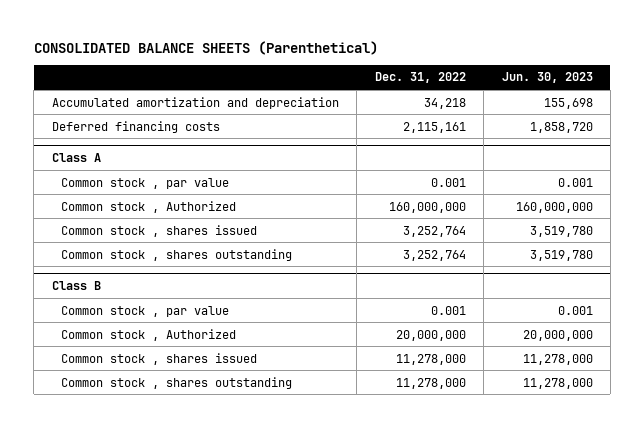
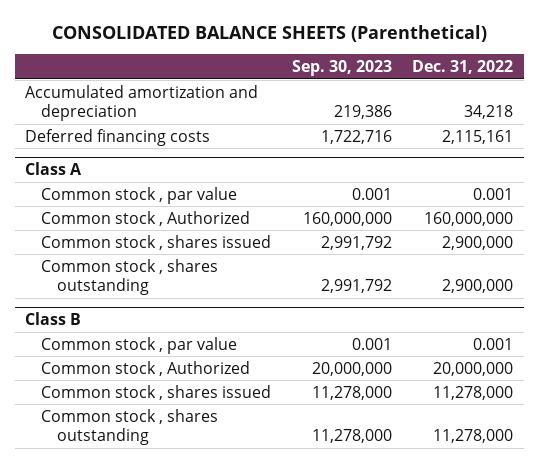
[501,72,593,84] Jun. 30, 2023 -> none
none -> [291,60,392,77] Sep. 30, 2023
[402,225,466,237] 3,252,764 -> [442,235,514,250] 2,900,000
[402,249,466,261] 3,252,764 -> [442,278,514,293] 2,900,000

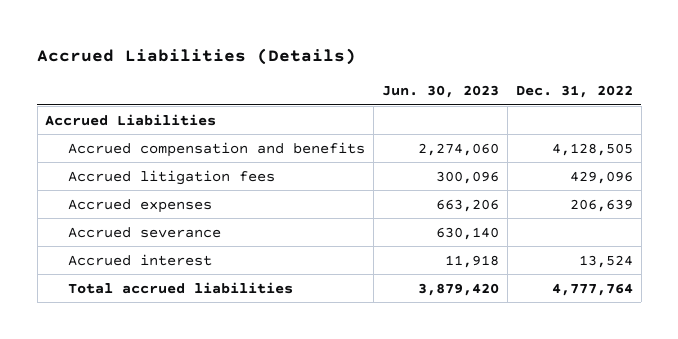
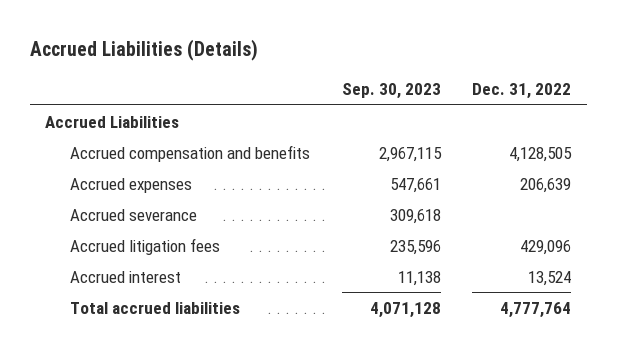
[382,85,500,99] Jun. 30, 2023 -> none
none -> [341,82,441,99] Sep. 30, 2023
[68,169,276,185] Accrued litigation fees -> [70,237,221,255] Accrued litigation fees

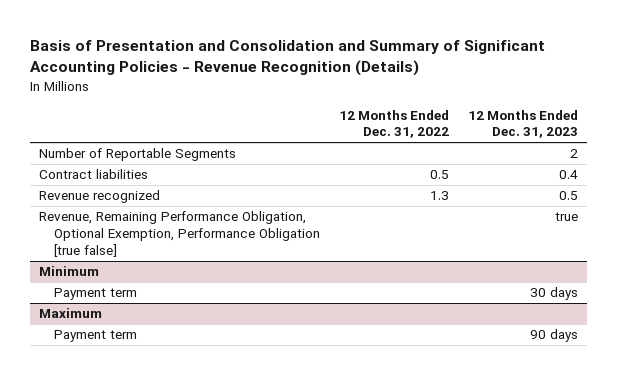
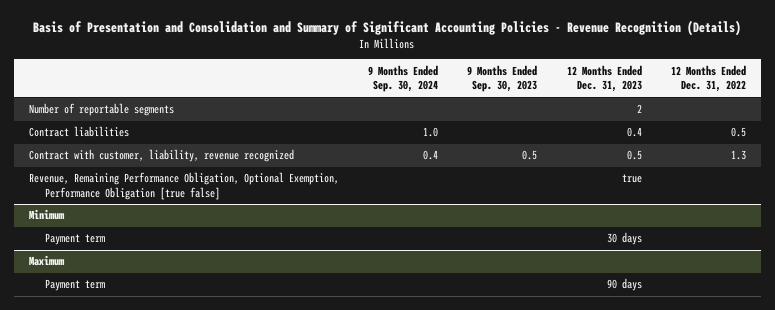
none -> [368,64,439,93] 9 Months Ended Sep. 30, 2024
none -> [467,64,538,93] 9 Months Ended Sep. 30, 2023
[39,148,237,162] Number of Reportable Segments -> [28,103,174,117] Number of reportable segments
[39,190,161,204] Revenue recognized -> [28,149,294,163] Contract with customer, liability, revenue recognized

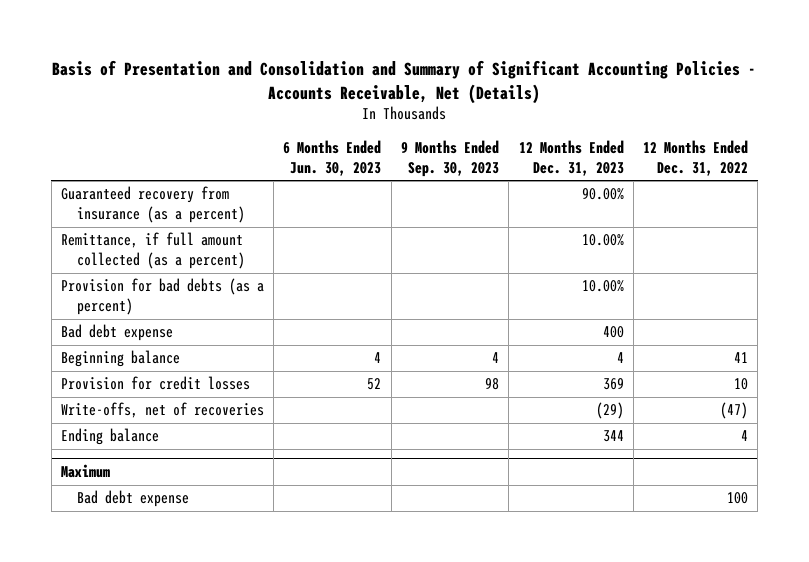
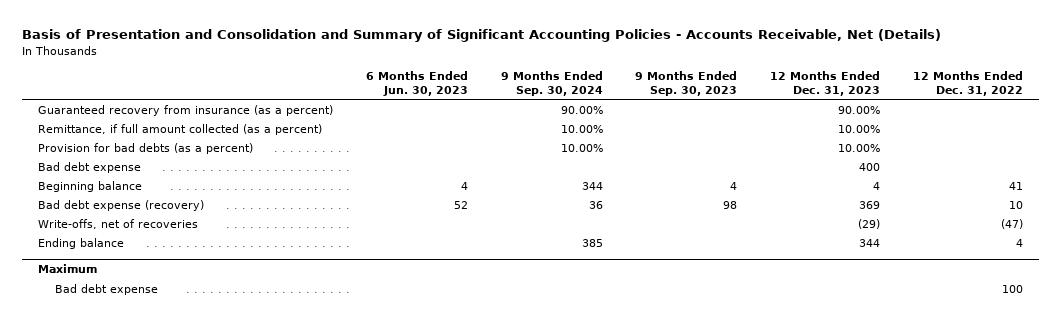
none -> [500,70,603,96] 9 Months Ended Sep. 30, 2024
[60,376,250,391] Provision for credit losses -> [38,199,205,211] Bad debt expense (recovery)

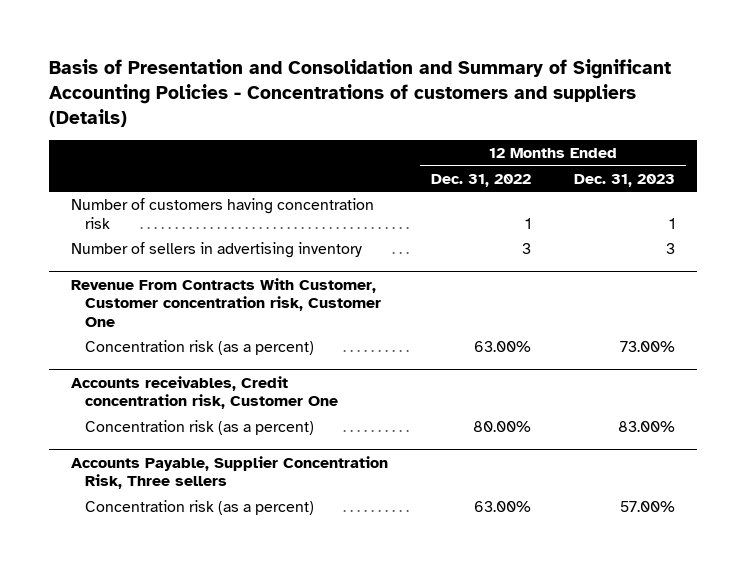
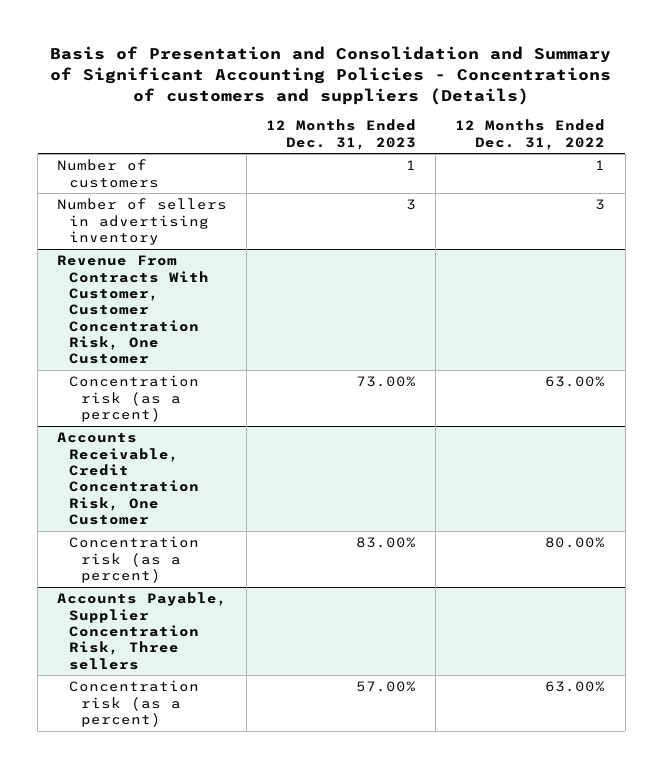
[70,198,374,229] Number of customers having concentration risk -> [57,159,160,188] Number of customers
[70,277,381,327] Revenue From Contracts With Customer, Customer concentration risk, Customer One -> [57,255,210,365] Revenue From Contracts With Customer, Customer Concentration Risk, One Customer
[70,375,338,410] Accounts receivables, Credit concentration risk, Customer One -> [57,432,200,526] Accounts Receivable, Credit Concentration Risk, One Customer

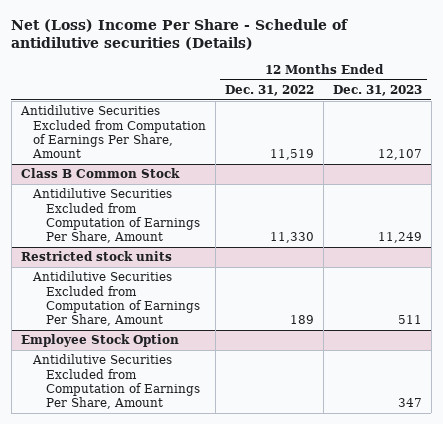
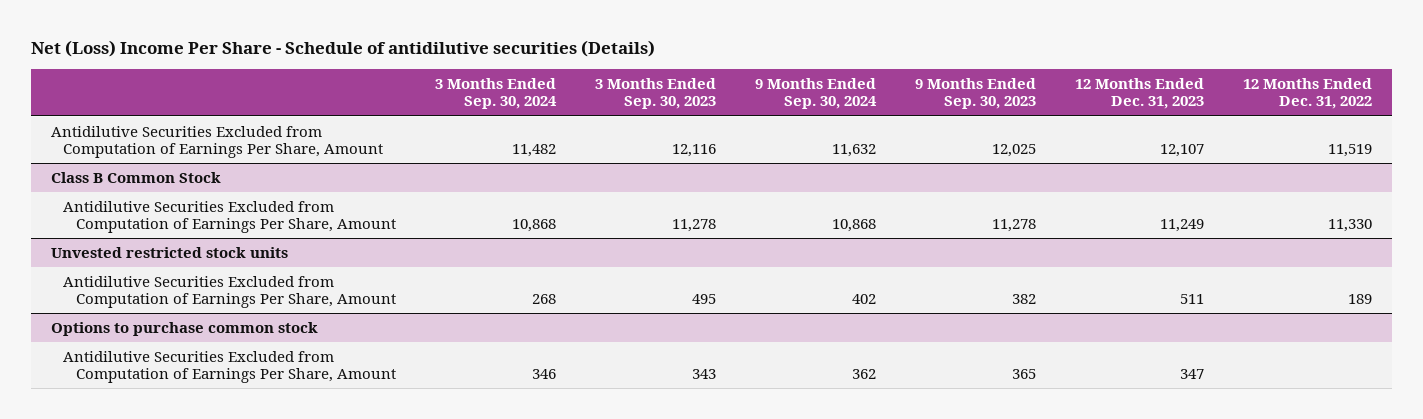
none -> [434,77,557,110] 3 Months Ended Sep. 30, 2024
none -> [595,77,717,110] 3 Months Ended Sep. 30, 2023
none -> [755,77,878,110] 9 Months Ended Sep. 30, 2024
none -> [915,77,1037,110] 9 Months Ended Sep. 30, 2023
[20,251,172,262] Restricted stock units -> [50,246,288,258] Unvested restricted stock units
[20,334,179,348] Employee Stock Option -> [50,321,318,336] Options to purchase common stock

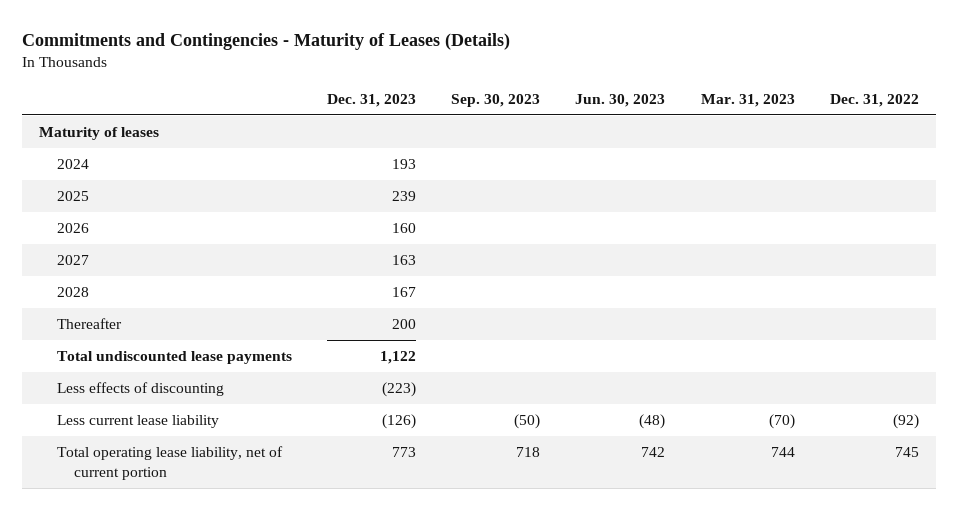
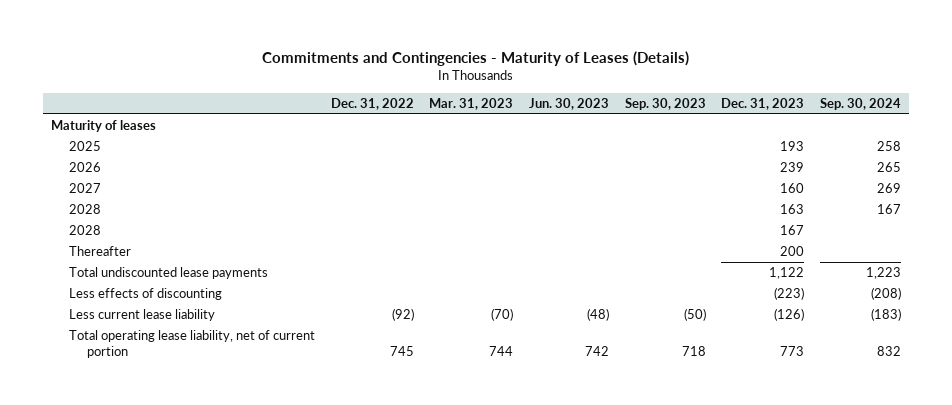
none -> [820,98,902,111] Sep. 30, 2024
[56,159,89,170] 2024 -> [69,140,102,151] 2025
[56,191,89,202] 2025 -> [69,161,102,172] 2026
[56,223,89,234] 2026 -> [69,182,102,193] 2027
[56,255,89,266] 2027 -> [69,203,102,214] 2028

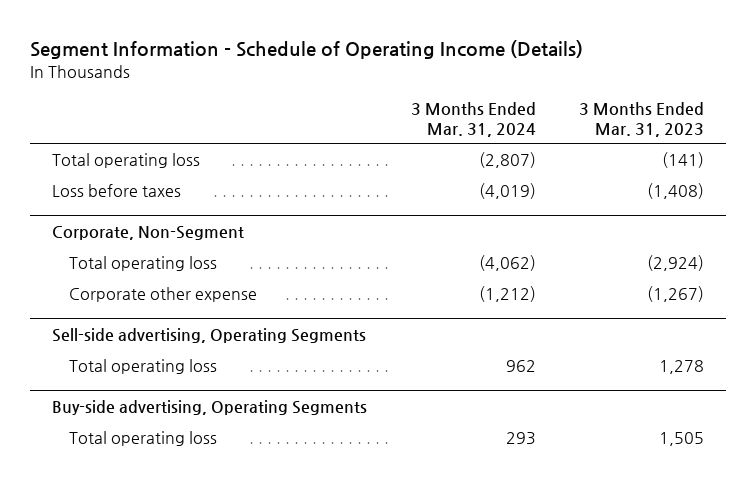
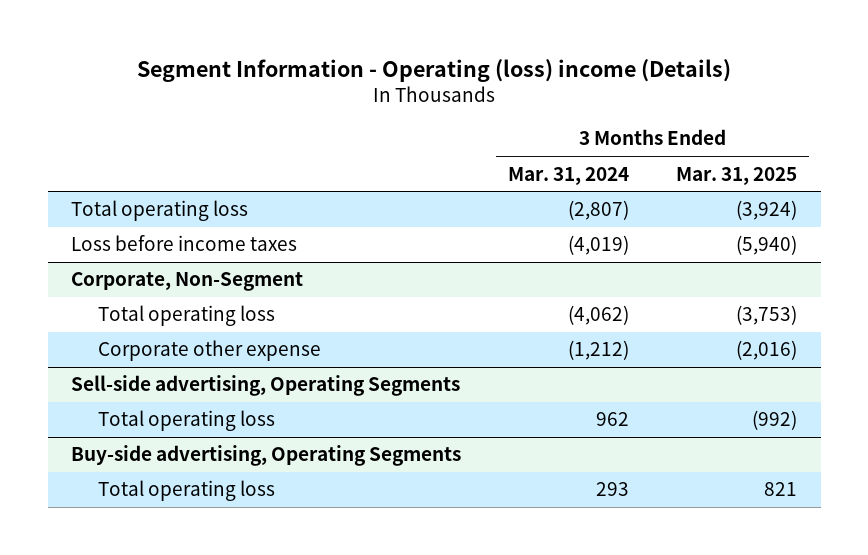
[30,40,584,60] Segment Information - Schedule of Operating Income (Details) -> [137,58,732,82] Segment Information - Operating (loss) income (Details)
[579,101,705,137] 3 Months Ended Mar. 31, 2023 -> none
none -> [676,166,798,185] Mar. 31, 2025
[51,184,181,198] Loss before taxes -> [71,235,298,252] Loss before income taxes

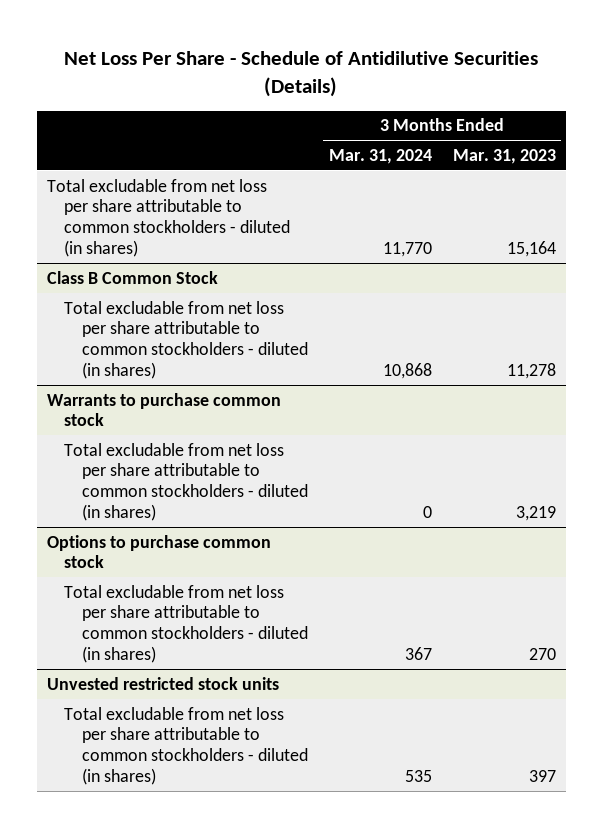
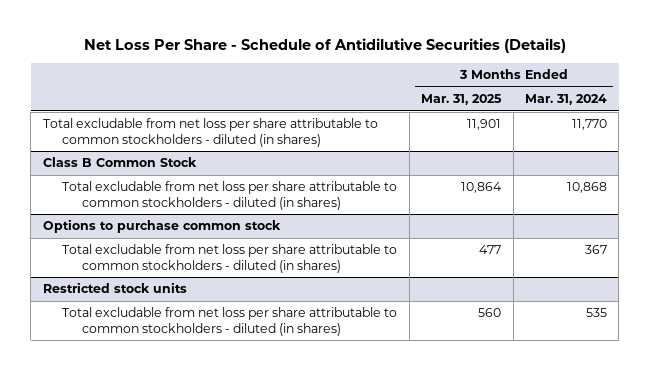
[452,148,556,164] Mar. 31, 2023 -> none
none -> [421,94,503,106] Mar. 31, 2025
[47,392,282,427] Warrants to purchase common stock -> none
[64,442,308,522] Total excludable from net loss per share attributable to common stockholders - diluted (in shares) -> none
[47,676,280,690] Unvested restricted stock units -> [42,282,187,294] Restricted stock units

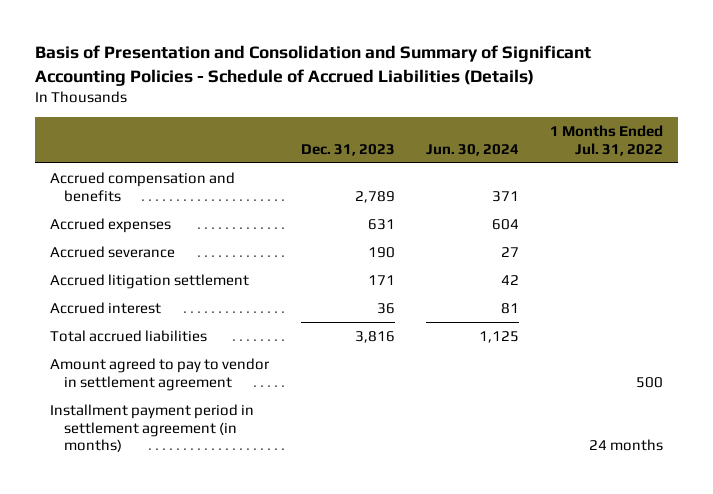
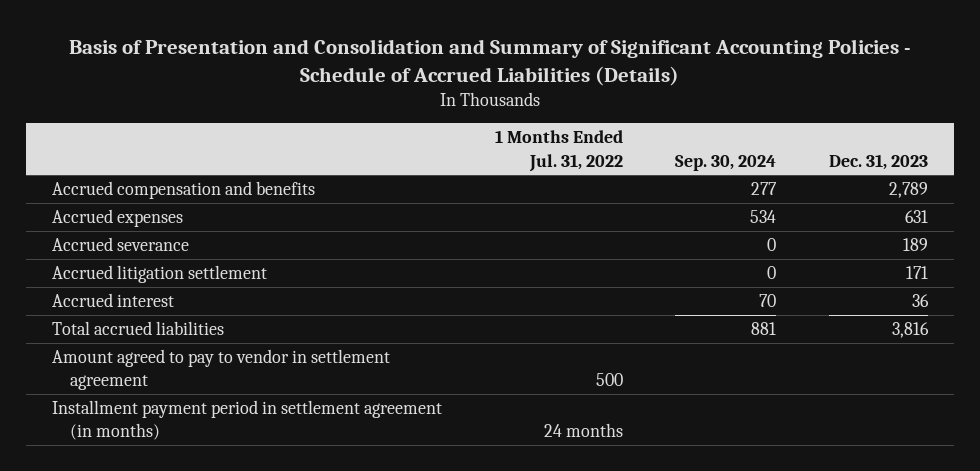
[425,143,519,156] Jun. 30, 2024 -> none
none -> [675,154,777,171] Sep. 30, 2024
[367,246,395,258] 190 -> [902,237,928,251] 189

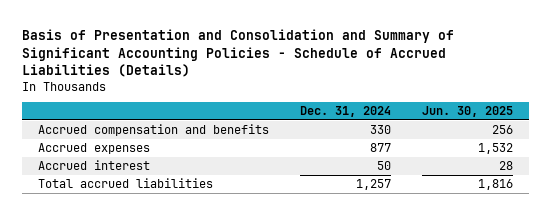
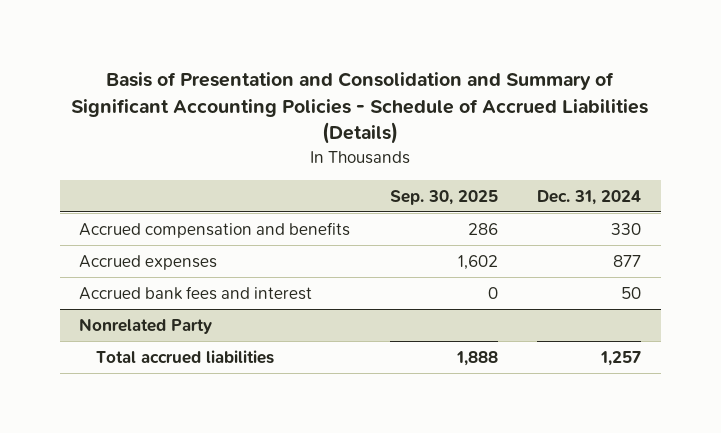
[422,106,514,118] Jun. 30, 2025 -> none
none -> [389,189,498,205] Sep. 30, 2025
[37,160,150,171] Accrued interest -> [79,285,313,300] Accrued bank fees and interest
none -> [79,317,213,334] Nonrelated Party

